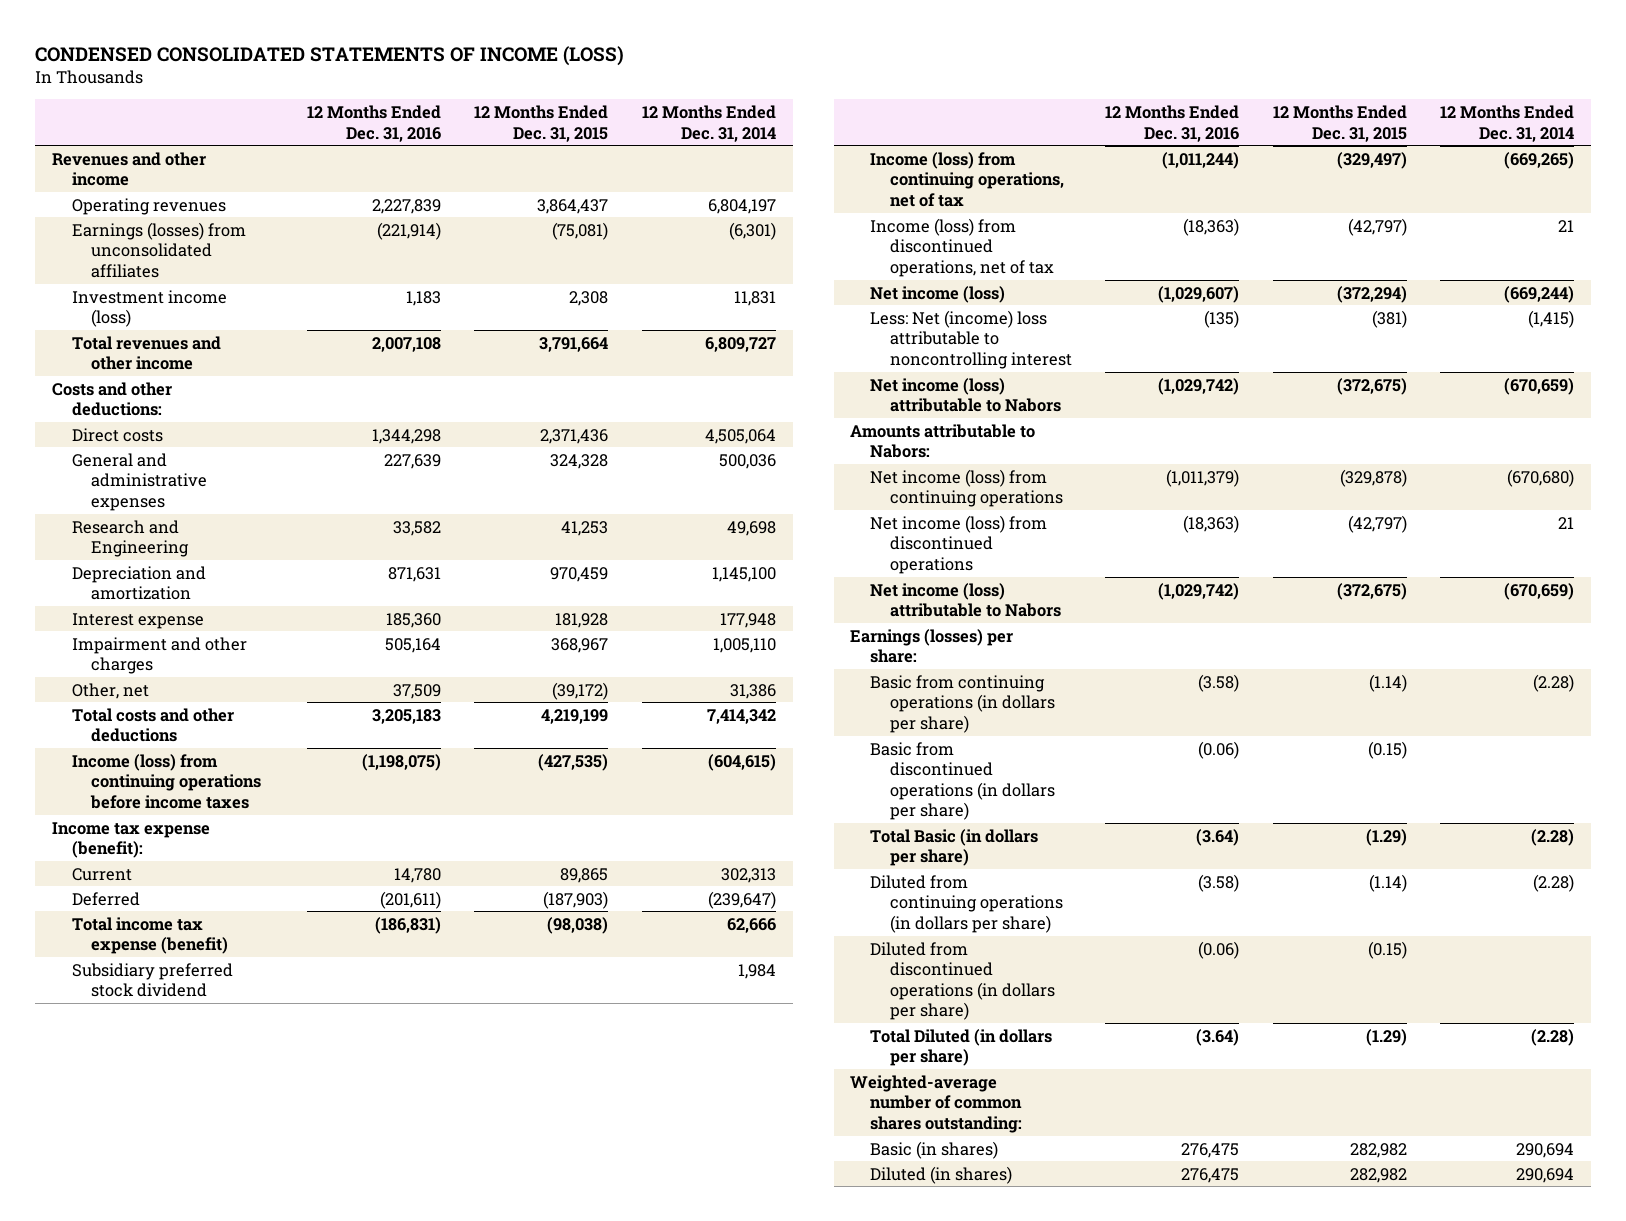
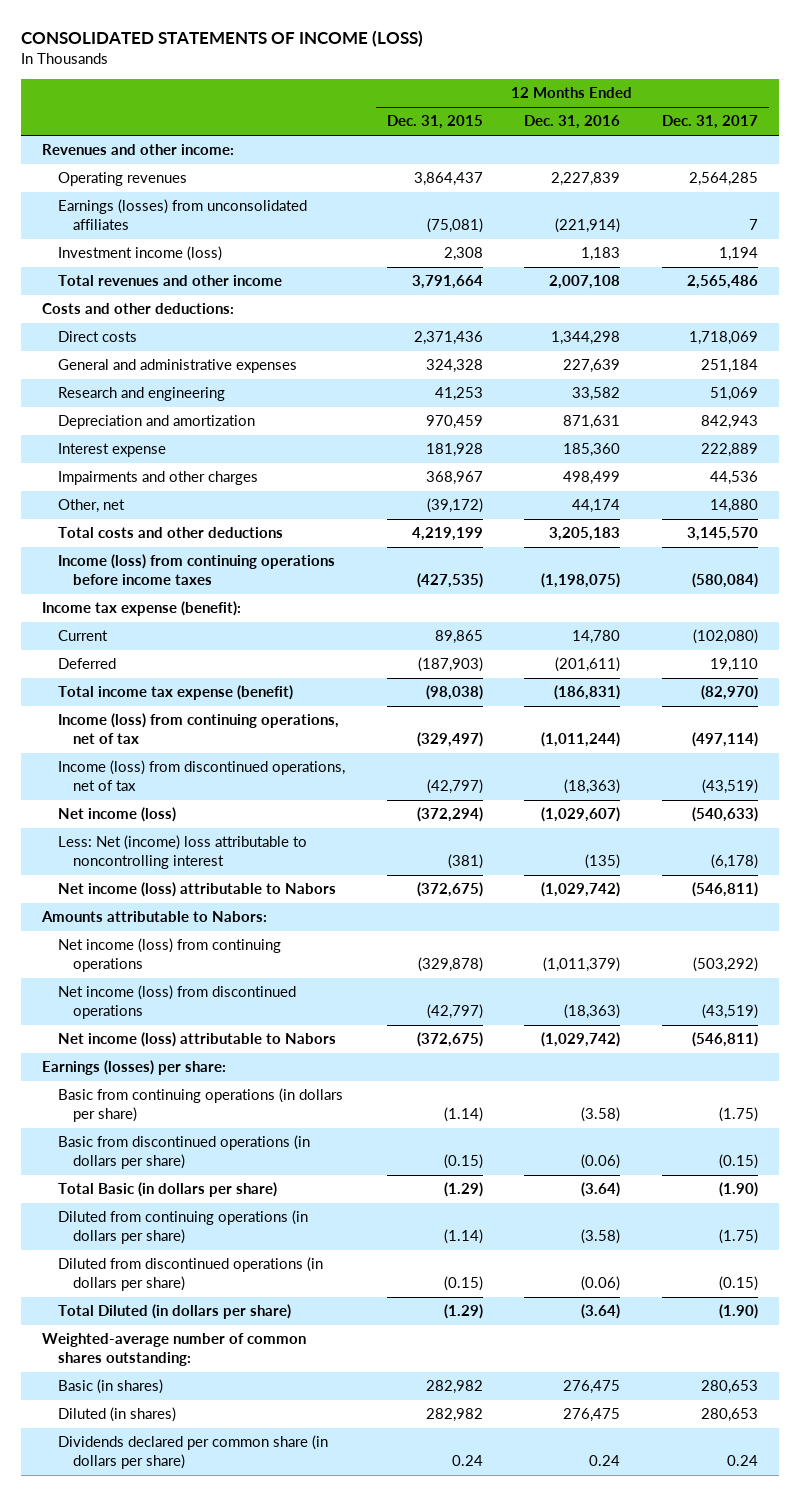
[35,45,625,66] CONDENSED CONSOLIDATED STATEMENTS OF INCOME (LOSS) -> [21,30,424,48] CONSOLIDATED STATEMENTS OF INCOME (LOSS)
[641,104,776,142] 12 Months Ended Dec. 31, 2014 -> none
none -> [662,115,759,130] Dec. 31, 2017
[52,151,207,187] Revenues and other income -> [42,144,235,156] Revenues and other income:
[71,519,190,558] Research and Engineering -> [57,387,225,402] Research and engineering
[71,636,247,675] Impairment and other charges -> [57,471,258,486] Impairments and other charges
[384,637,441,653] 505,164 -> [563,471,621,486] 498,499
[392,683,441,699] 37,509 -> [572,499,621,514] 44,174
[71,962,233,998] Subsidiary preferred stock dividend -> none
none -> [57,1435,328,1470] Dividends declared per common share (in dollars per share)

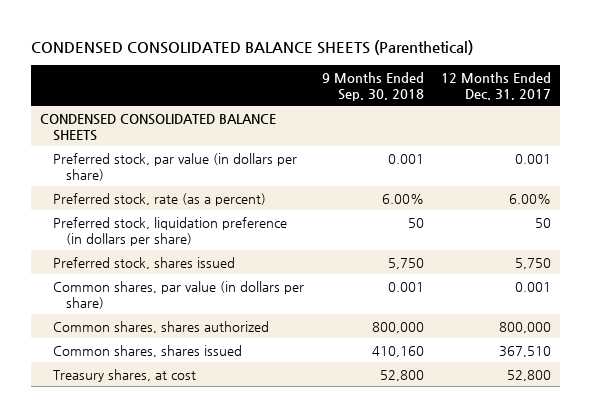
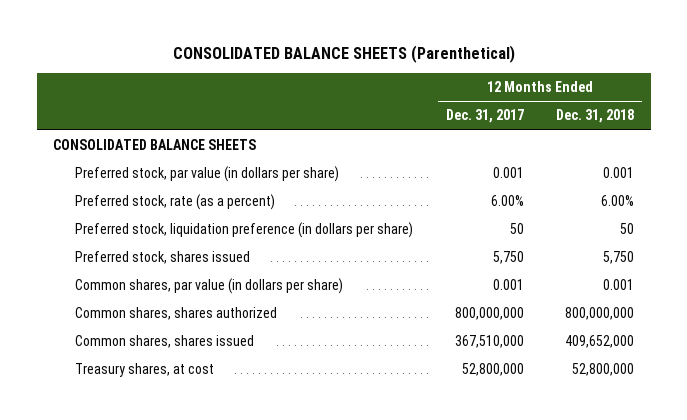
[31,39,474,55] CONDENSED CONSOLIDATED BALANCE SHEETS (Parenthetical) -> [172,44,515,63] CONSOLIDATED BALANCE SHEETS (Parenthetical)
[321,71,424,101] 9 Months Ended Sep. 30, 2018 -> none
none -> [556,109,635,124] Dec. 31, 2018
[40,113,277,141] CONDENSED CONSOLIDATED BALANCE SHEETS -> [53,139,257,151] CONSOLIDATED BALANCE SHEETS
[499,321,552,333] 800,000 -> [454,307,524,321] 800,000,000
[499,345,552,357] 367,510 -> [454,335,524,349] 367,510,000
[507,369,552,381] 52,800 -> [461,363,524,377] 52,800,000

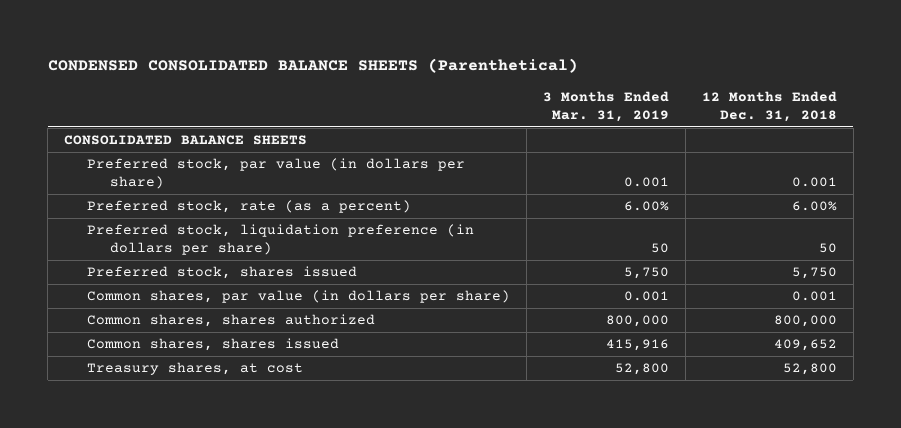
[172,44,515,63] CONSOLIDATED BALANCE SHEETS (Parenthetical) -> [47,58,578,74] CONDENSED CONSOLIDATED BALANCE SHEETS (Parenthetical)
[445,109,524,124] Dec. 31, 2017 -> none
none -> [542,91,669,122] 3 Months Ended Mar. 31, 2019
[565,307,635,321] 800,000,000 -> [773,315,837,328] 800,000
[565,335,635,349] 409,652,000 -> [773,339,837,352] 409,652
[572,363,635,377] 52,800,000 -> [782,363,837,376] 52,800

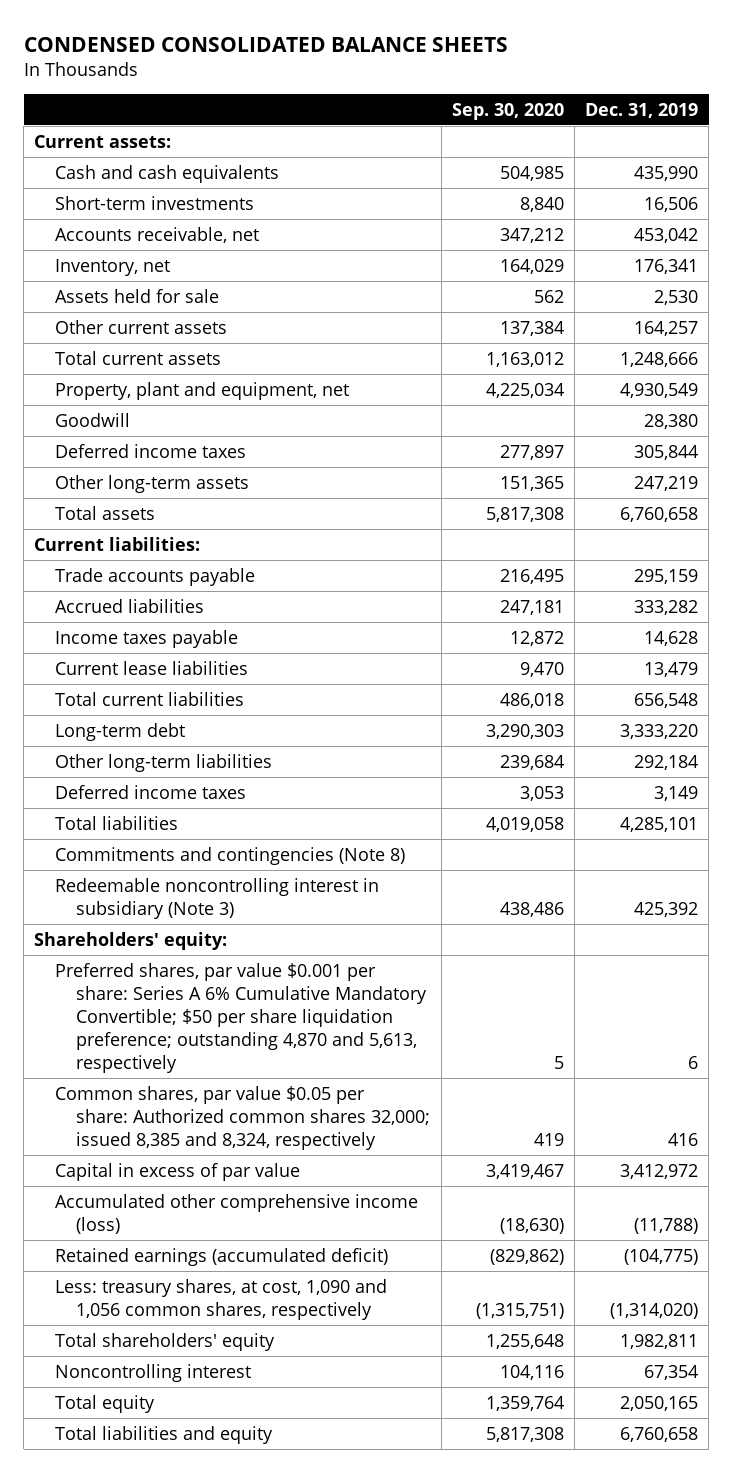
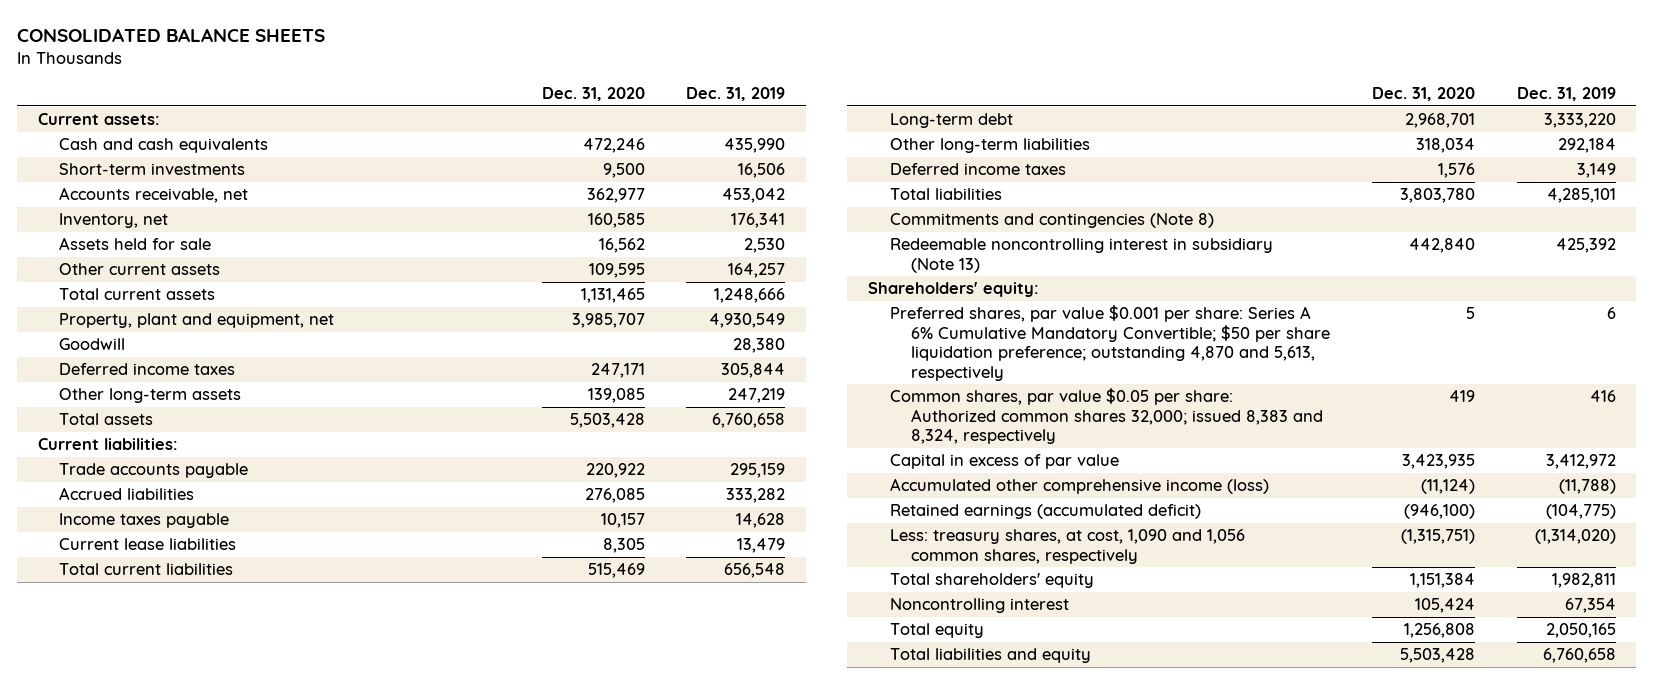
[23,36,508,52] CONDENSED CONSOLIDATED BALANCE SHEETS -> [16,28,325,43] CONSOLIDATED BALANCE SHEETS
[451,102,564,120] Sep. 30, 2020 -> none
none -> [541,87,645,102] Dec. 31, 2020
[55,877,380,919] Redeemable noncontrolling interest in subsidiary (Note 3) -> [889,238,1273,273] Redeemable noncontrolling interest in subsidiary (Note 13)
[55,1085,431,1151] Common shares, par value $0.05 per share: Authorized common shares 32,000; issued 8,385 and 8,324, respectively -> [889,388,1324,445] Common shares, par value $0.05 per share: Authorized common shares 32,000; issued 8,383 and 8,324, respectively

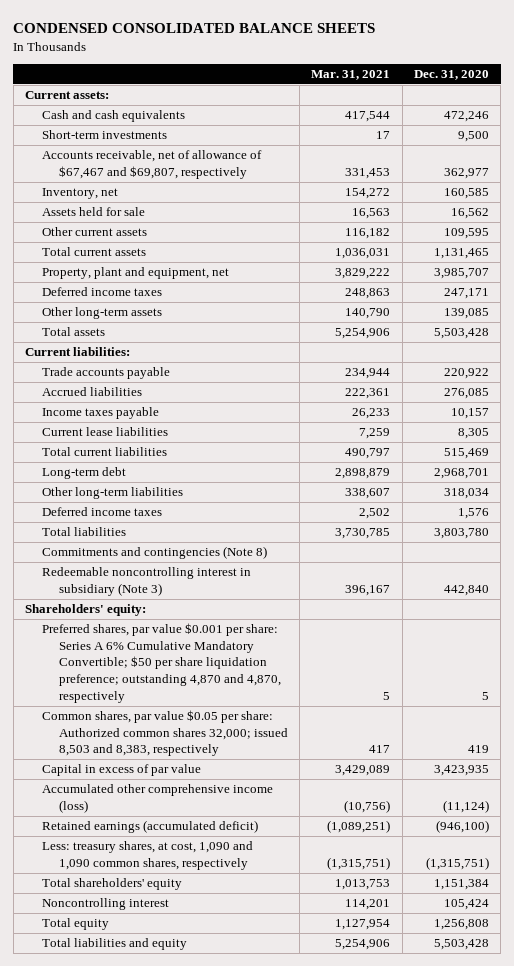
[16,28,325,43] CONSOLIDATED BALANCE SHEETS -> [13,23,376,34] CONDENSED CONSOLIDATED BALANCE SHEETS
[686,87,786,102] Dec. 31, 2019 -> none
none -> [311,69,391,80] Mar. 31, 2021
[59,187,249,204] Accounts receivable, net -> [42,150,263,179] Accounts receivable, net of allowance of $67,467 and $69,807, respectively
[59,338,126,351] Goodwill -> none
[889,238,1273,273] Redeemable noncontrolling interest in subsidiary (Note 13) -> [42,567,252,596] Redeemable noncontrolling interest in subsidiary (Note 3)
[889,305,1331,381] Preferred shares, par value $0.001 per share: Series A 6% Cumulative Mandatory Convertible; $50 per share liquidation preference; outstanding 4,870 and 5,613, respectively -> [42,623,281,703] Preferred shares, par value $0.001 per share: Series A 6% Cumulative Mandatory Convertible; $50 per share liquidation preference; outstanding 4,870 and 4,870, respectively
[889,388,1324,445] Common shares, par value $0.05 per share: Authorized common shares 32,000; issued 8,383 and 8,324, respectively -> [42,710,288,757] Common shares, par value $0.05 per share: Authorized common shares 32,000; issued 8,503 and 8,383, respectively
[889,529,1245,564] Less: treasury shares, at cost, 1,090 and 1,056 common shares, respectively -> [42,841,254,870] Less: treasury shares, at cost, 1,090 and 1,090 common shares, respectively

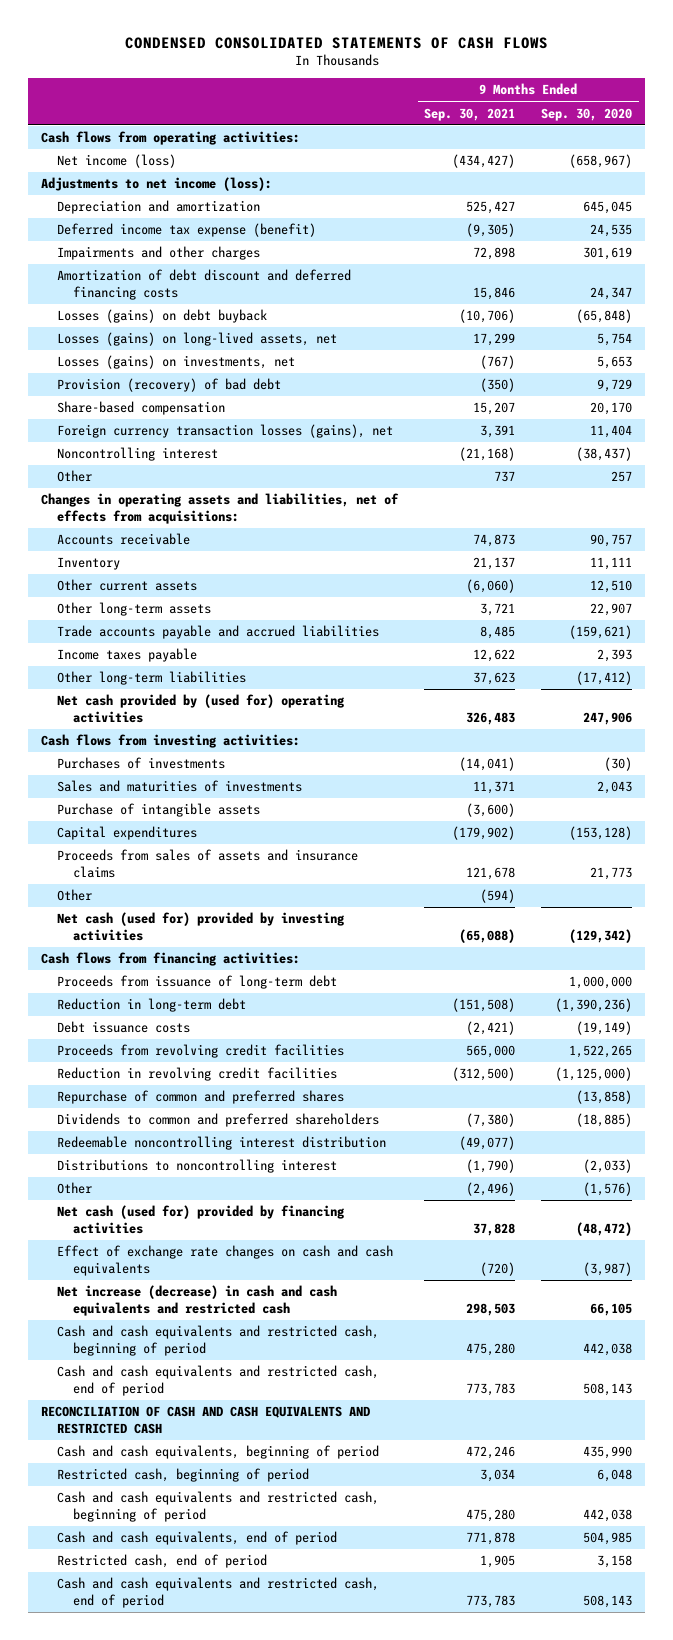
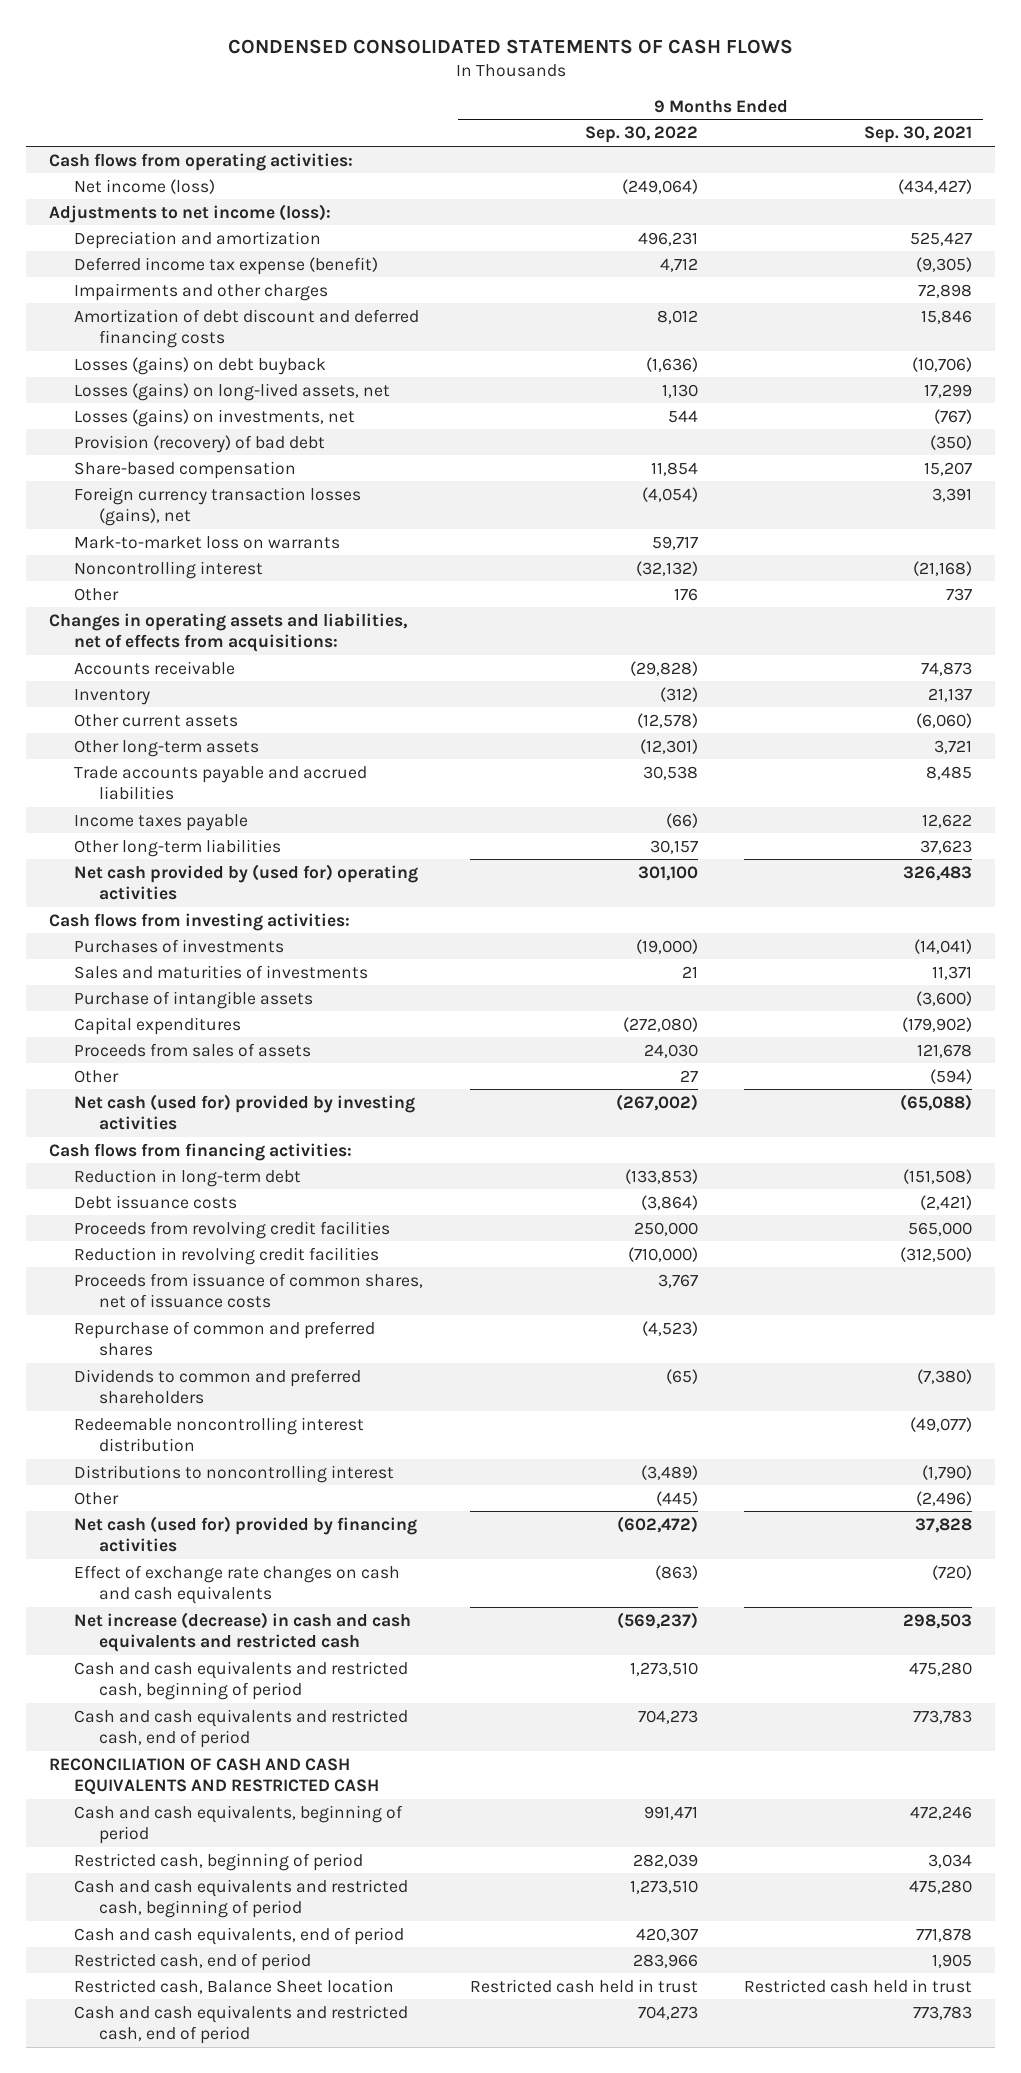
[541,107,633,121] Sep. 30, 2020 -> none
none -> [584,126,698,144] Sep. 30, 2022
none -> [74,535,341,549] Mark-to-market loss on warrants
[56,849,358,878] Proceeds from sales of assets and insurance claims -> [74,1042,312,1057] Proceeds from sales of assets
[56,975,337,990] Proceeds from issuance of long-term debt -> none
none -> [74,1272,424,1309] Proceeds from issuance of common shares, net of issuance costs
none -> [74,1978,395,1994] Restricted cash, Balance Sheet location

